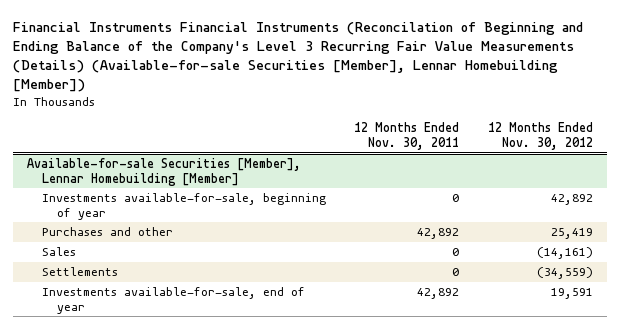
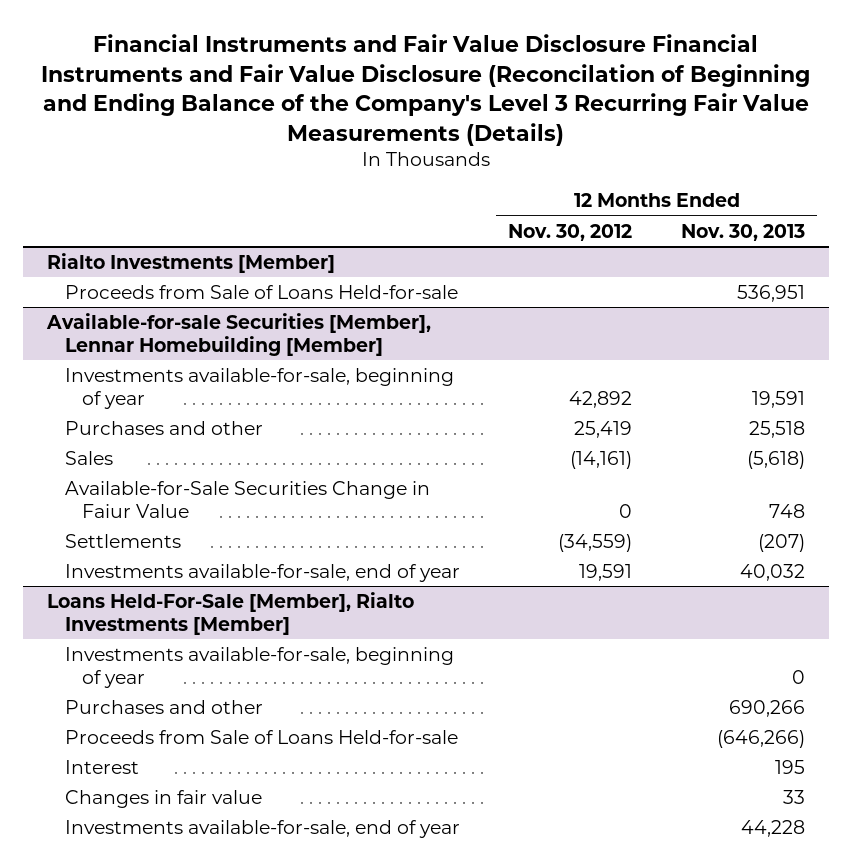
[12,21,583,93] Financial Instruments Financial Instruments (Reconcilation of Beginning and Ending Balance of the Company's Level 3 Recurring Fair Value Measurements (Details) (Available-for-sale Securities [Member], Lennar Homebuilding [Member]) -> [40,34,810,146] Financial Instruments and Fair Value Disclosure Financial Instruments and Fair Value Disclosure (Reconcilation of Beginning and Ending Balance of the Company's Level 3 Recurring Fair Value Measurements (Details)
[354,122,460,151] 12 Months Ended Nov. 30, 2011 -> none
none -> [680,223,805,241] Nov. 30, 2013
none -> [47,252,336,273] Rialto Investments [Member]
none -> [64,284,458,299] Proceeds from Sale of Loans Held-for-sale
none -> [64,480,430,518] Available-for-Sale Securities Change in Faiur Value
none -> [47,591,415,635] Loans Held-For-Sale [Member], Rialto Investments [Member]
none -> [64,646,454,688] Investments available-for-sale, beginning of year
none -> [64,699,263,714] Purchases and other
none -> [64,729,458,744] Proceeds from Sale of Loans Held-for-sale
none -> [64,759,139,774] Interest
none -> [64,789,262,808] Changes in fair value
none -> [64,819,460,838] Investments available-for-sale, end of year

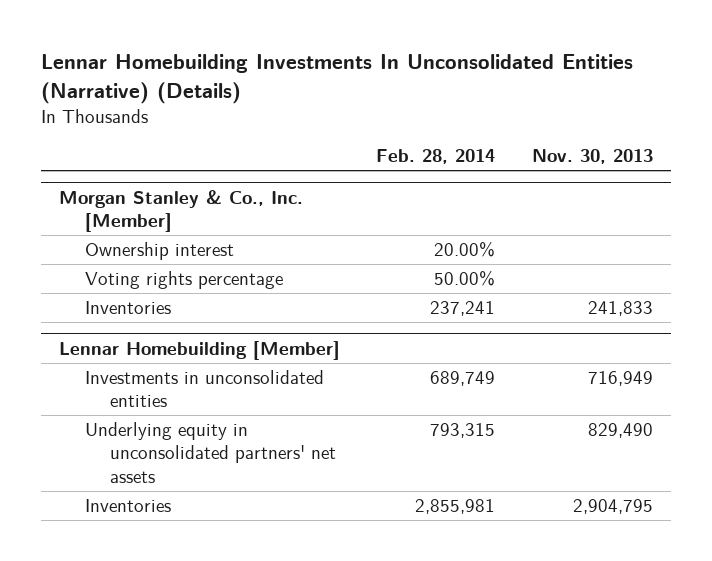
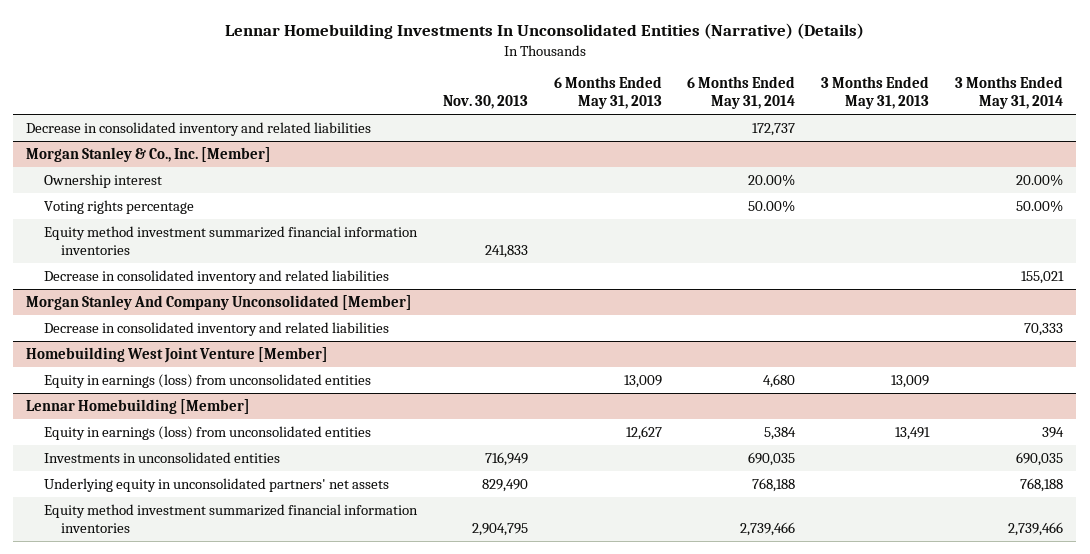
[376,149,496,165] Feb. 28, 2014 -> none
none -> [553,75,662,110] 6 Months Ended May 31, 2013
none -> [687,75,796,110] 6 Months Ended May 31, 2014
none -> [821,75,930,110] 3 Months Ended May 31, 2013
none -> [955,75,1064,110] 3 Months Ended May 31, 2014
none -> [26,121,372,136] Decrease in consolidated inventory and related liabilities
[84,300,171,314] Inventories -> [43,225,418,256] Equity method investment summarized financial information inventories
none -> [43,269,389,284] Decrease in consolidated inventory and related liabilities
none -> [26,294,413,310] Morgan Stanley And Company Unconsolidated [Member]
none -> [43,321,389,336] Decrease in consolidated inventory and related liabilities
none -> [26,346,329,363] Homebuilding West Joint Venture [Member]
none -> [43,373,371,388] Equity in earnings (loss) from unconsolidated entities
none -> [43,425,371,440] Equity in earnings (loss) from unconsolidated entities
[84,498,171,512] Inventories -> [43,503,418,534] Equity method investment summarized financial information inventories

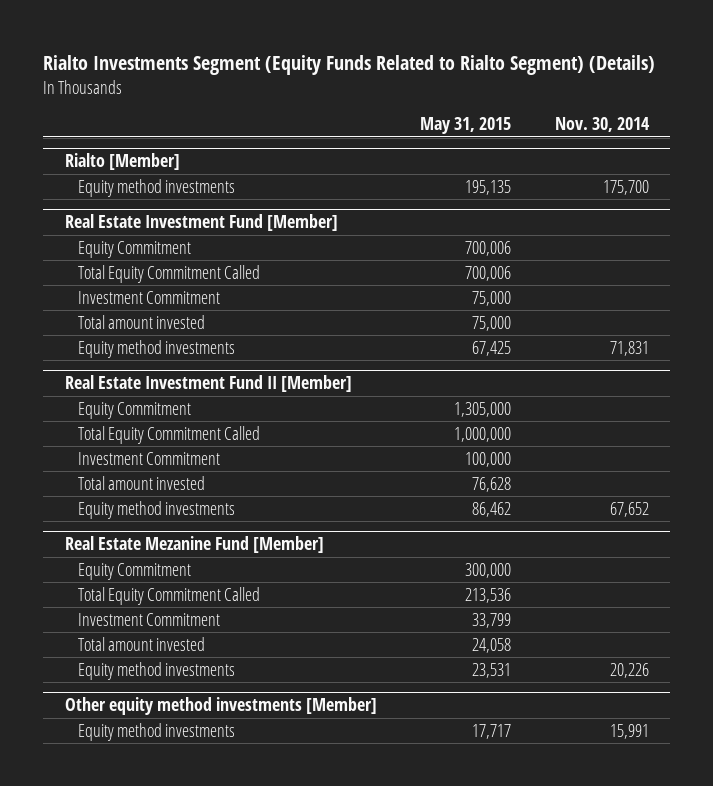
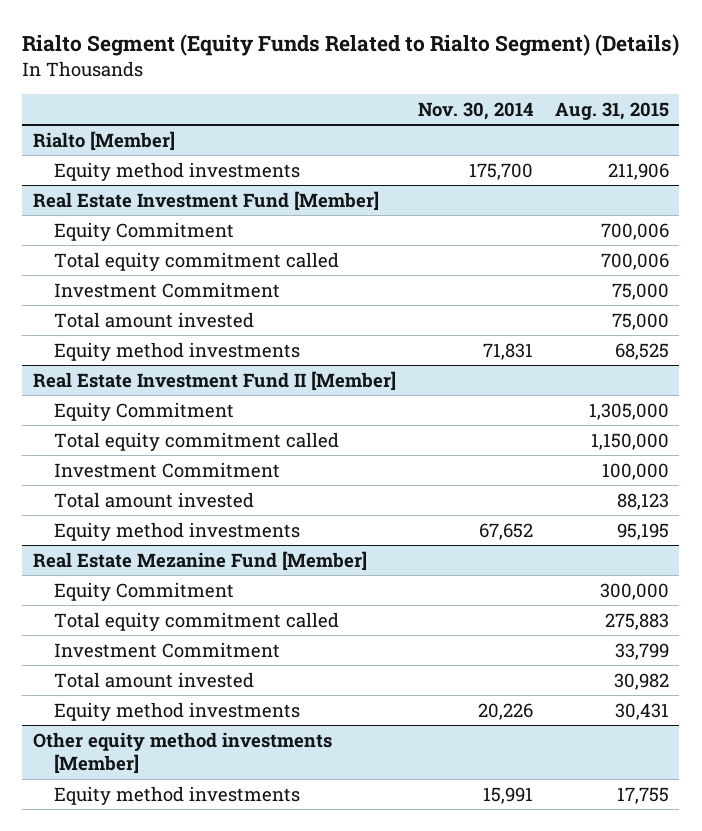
[43,55,656,76] Rialto Investments Segment (Equity Funds Related to Rialto Segment) (Details) -> [22,33,680,56] Rialto Segment (Equity Funds Related to Rialto Segment) (Details)
[420,117,512,135] May 31, 2015 -> none
none -> [554,101,669,120] Aug. 31, 2015
[77,264,260,283] Total Equity Commitment Called -> [53,251,339,271] Total equity commitment called
[77,425,260,444] Total Equity Commitment Called -> [53,431,339,451] Total equity commitment called
[77,586,260,605] Total Equity Commitment Called -> [53,611,339,631] Total equity commitment called

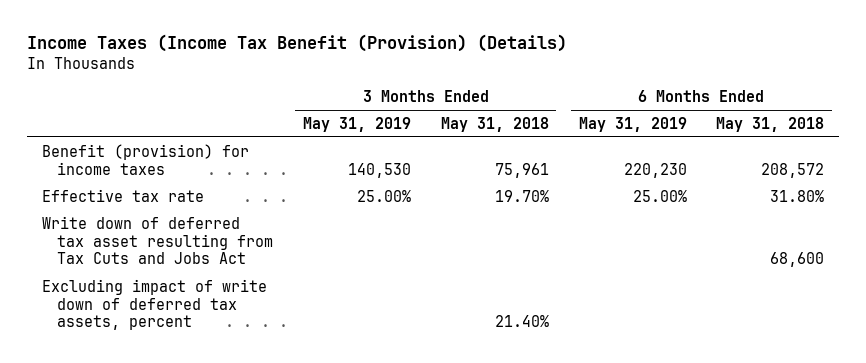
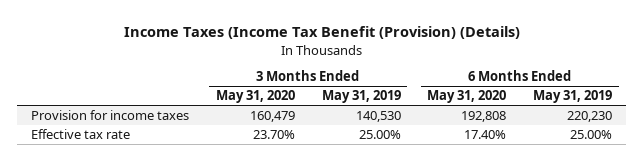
[440,116,549,132] May 31, 2018 -> none
[716,116,825,132] May 31, 2018 -> none
none -> [215,90,295,104] May 31, 2020
none -> [427,90,507,104] May 31, 2020
[41,143,249,175] Benefit (provision) for income taxes -> [30,110,189,121] Provision for income taxes
[41,215,274,265] Write down of deferred tax asset resulting from Tax Cuts and Jobs Act -> none
[41,278,267,331] Excluding impact of write down of deferred tax assets, percent -> none

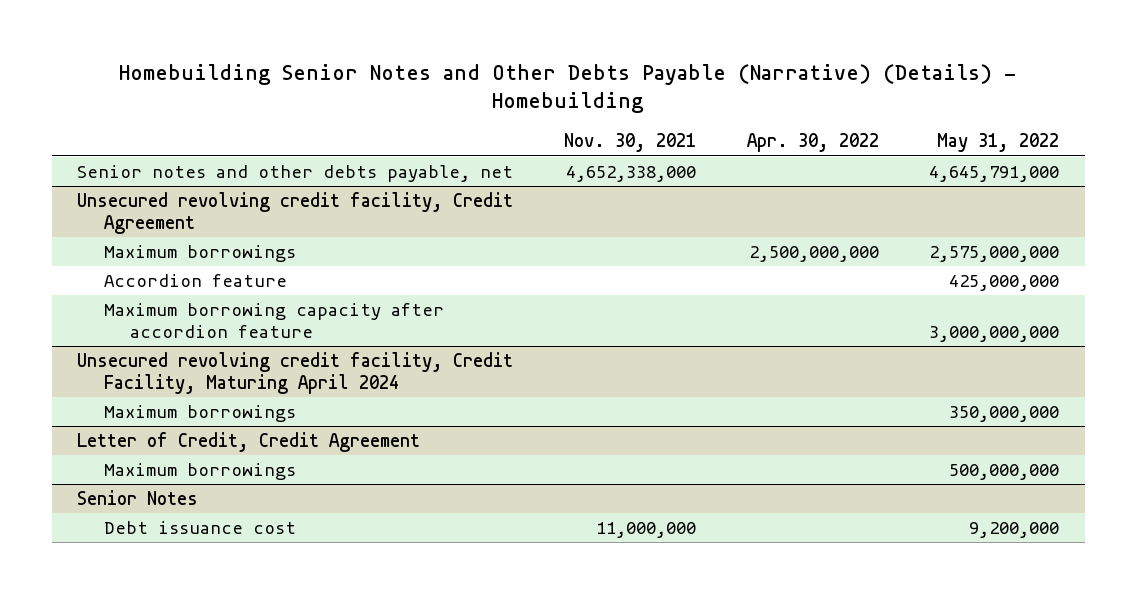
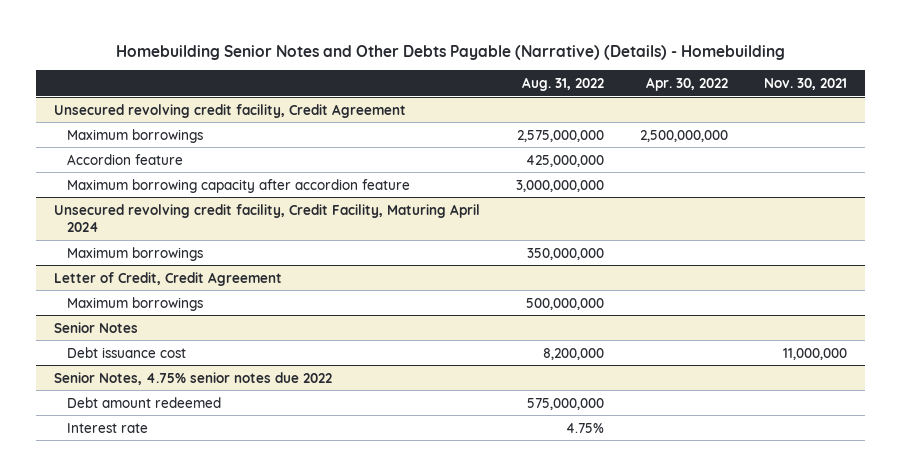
[937,133,1060,153] May 31, 2022 -> none
none -> [522,76,605,91] Aug. 31, 2022
[76,164,513,182] Senior notes and other debts payable, net -> none
none -> [54,371,333,385] Senior Notes, 4.75% senior notes due 2022
none -> [66,396,221,408] Debt amount redeemed
none -> [66,422,148,433] Interest rate

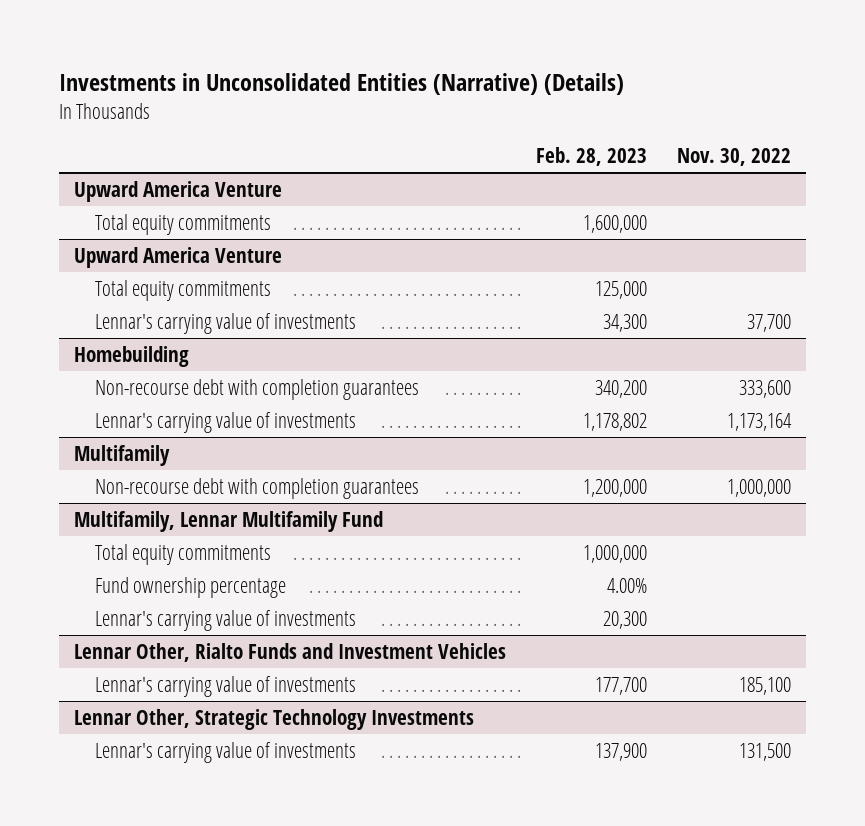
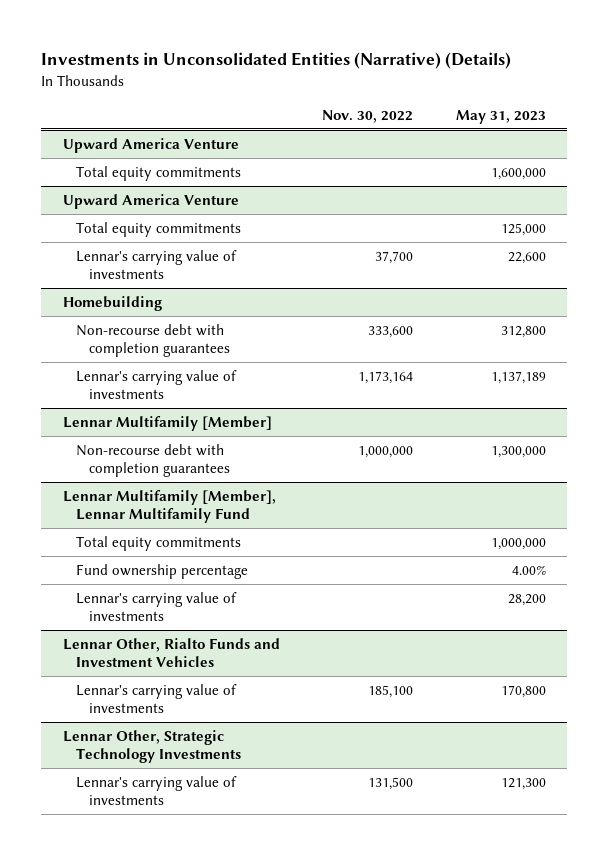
[535,147,647,167] Feb. 28, 2023 -> none
none -> [455,109,546,124] May 31, 2023
[74,444,171,466] Multifamily -> [62,415,272,431] Lennar Multifamily [Member]
[74,510,384,532] Multifamily, Lennar Multifamily Fund -> [62,489,276,523] Lennar Multifamily [Member], Lennar Multifamily Fund

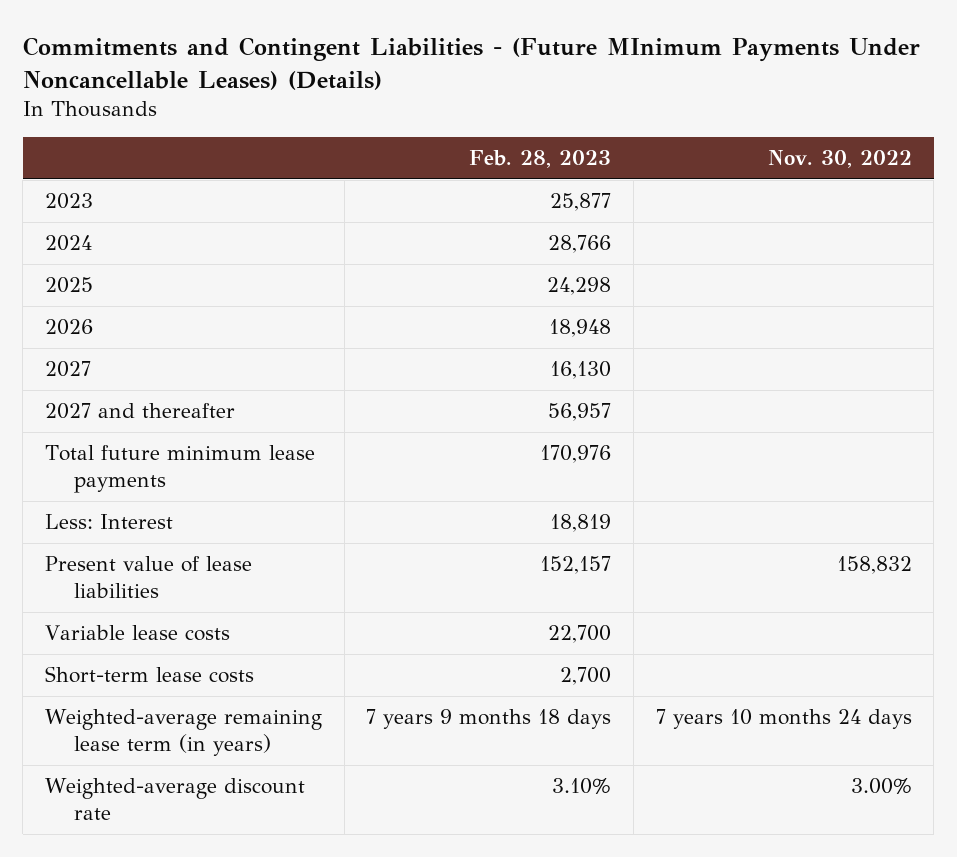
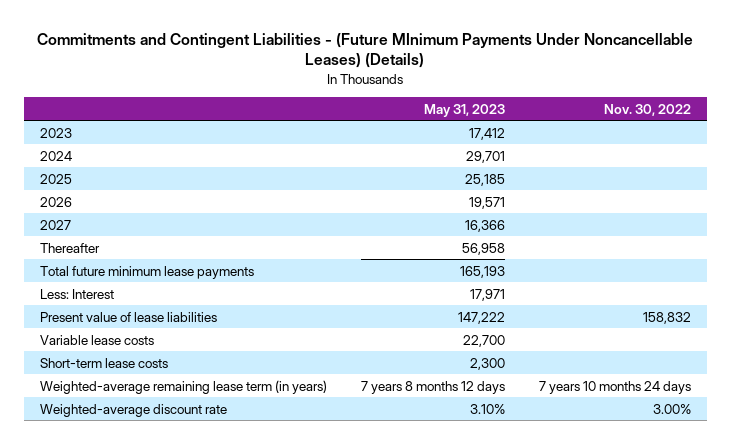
[469,150,612,169] Feb. 28, 2023 -> none
none -> [423,103,505,117] May 31, 2023
[45,403,236,420] 2027 and thereafter -> [40,242,101,253] Thereafter

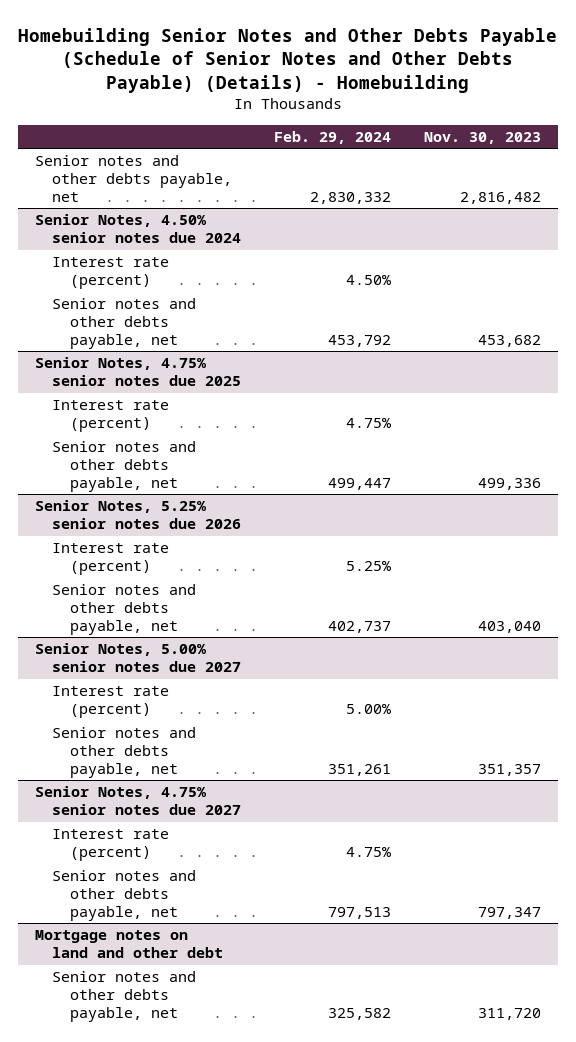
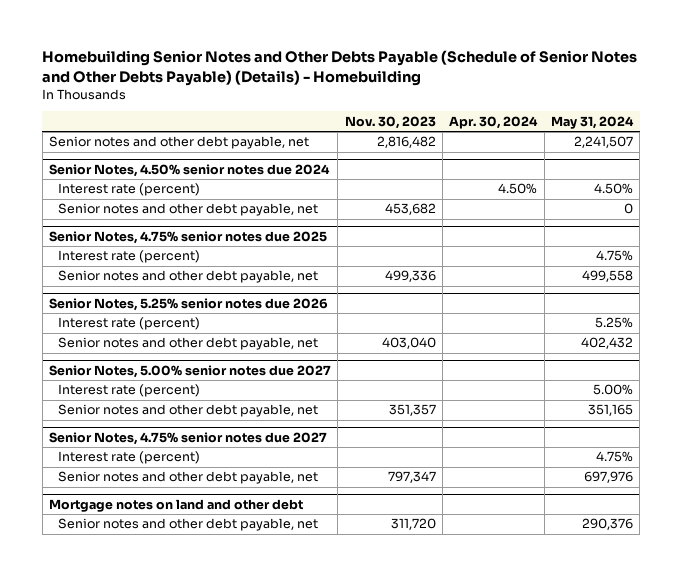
[274,130,392,144] Feb. 29, 2024 -> none
none -> [449,115,539,129] Apr. 30, 2024
none -> [551,115,635,129] May 31, 2024
[34,155,233,202] Senior notes and other debts payable, net -> [49,136,310,150] Senior notes and other debt payable, net
[52,298,197,349] Senior notes and other debts payable, net -> [58,203,319,217] Senior notes and other debt payable, net
[52,441,197,492] Senior notes and other debts payable, net -> [58,270,319,284] Senior notes and other debt payable, net
[52,584,197,635] Senior notes and other debts payable, net -> [58,337,319,351] Senior notes and other debt payable, net
[52,727,197,778] Senior notes and other debts payable, net -> [58,404,319,418] Senior notes and other debt payable, net
[52,870,197,921] Senior notes and other debts payable, net -> [58,471,319,485] Senior notes and other debt payable, net
[52,971,197,1022] Senior notes and other debts payable, net -> [58,518,319,532] Senior notes and other debt payable, net

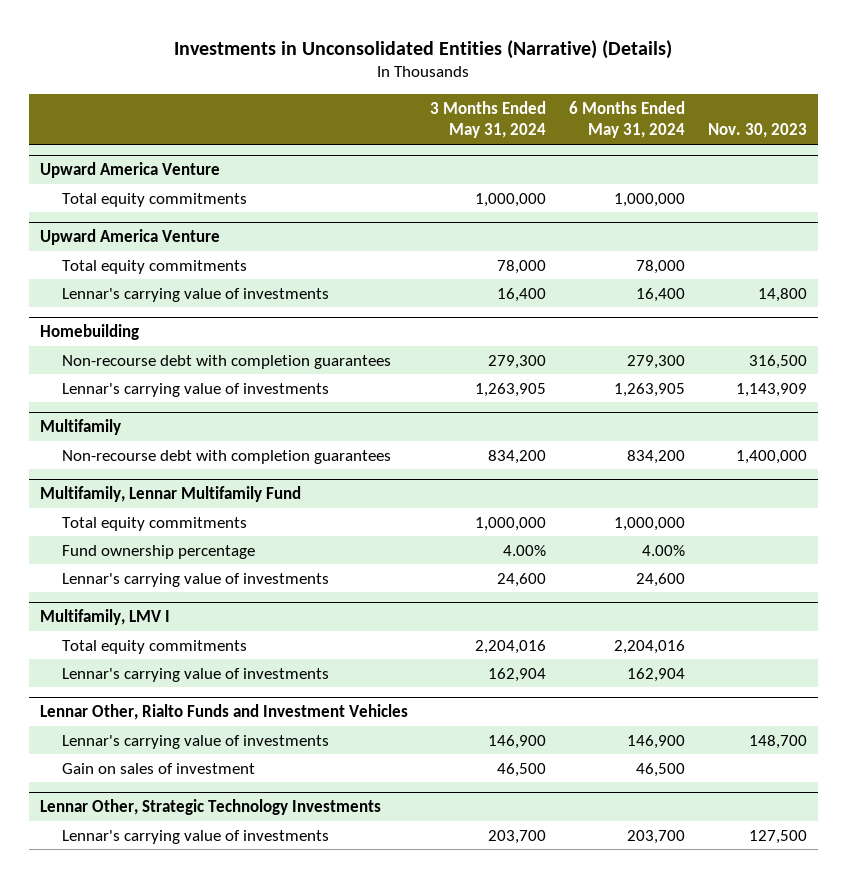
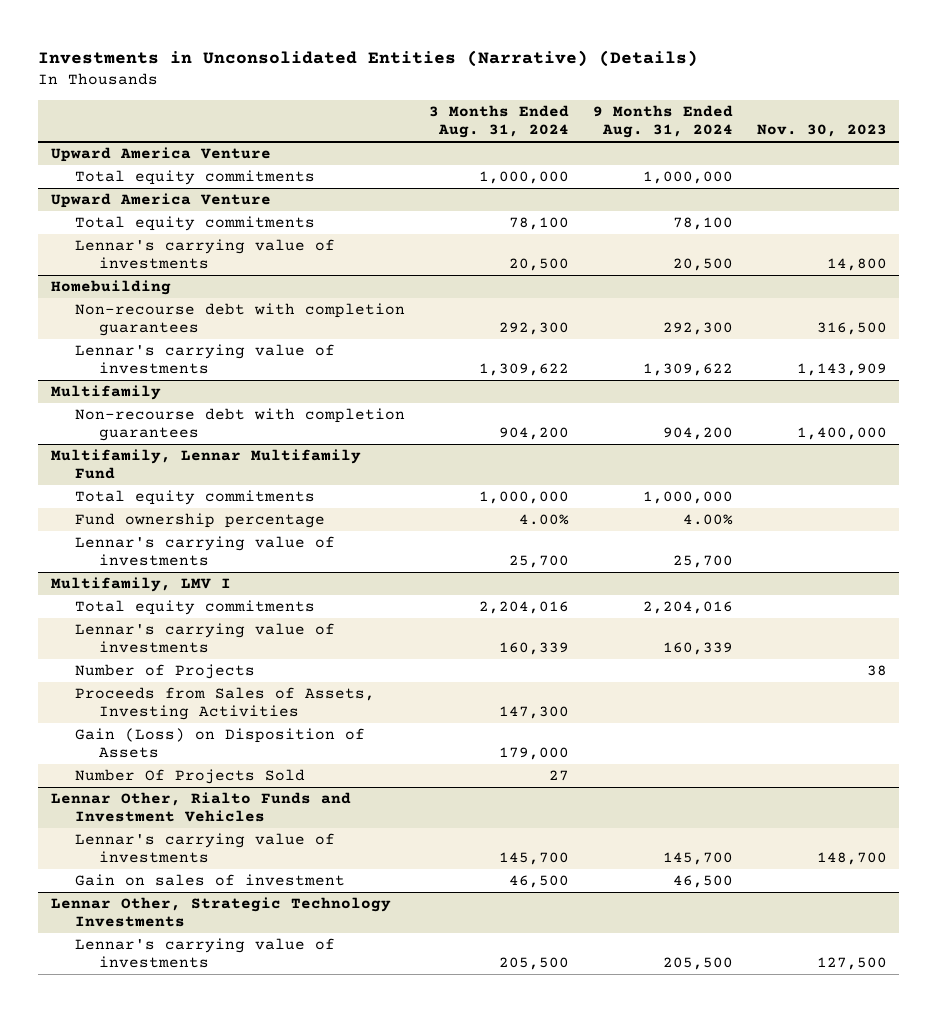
[430,100,547,139] 3 Months Ended May 31, 2024 -> none
[568,100,685,139] 6 Months Ended May 31, 2024 -> none
none -> [428,105,569,139] 3 Months Ended Aug. 31, 2024
none -> [592,105,733,139] 9 Months Ended Aug. 31, 2024
none -> [74,664,255,680] Number of Projects
none -> [74,687,375,721] Proceeds from Sales of Assets, Investing Activities
none -> [74,728,365,759] Gain (Loss) on Disposition of Assets
none -> [74,769,305,785] Number Of Projects Sold

